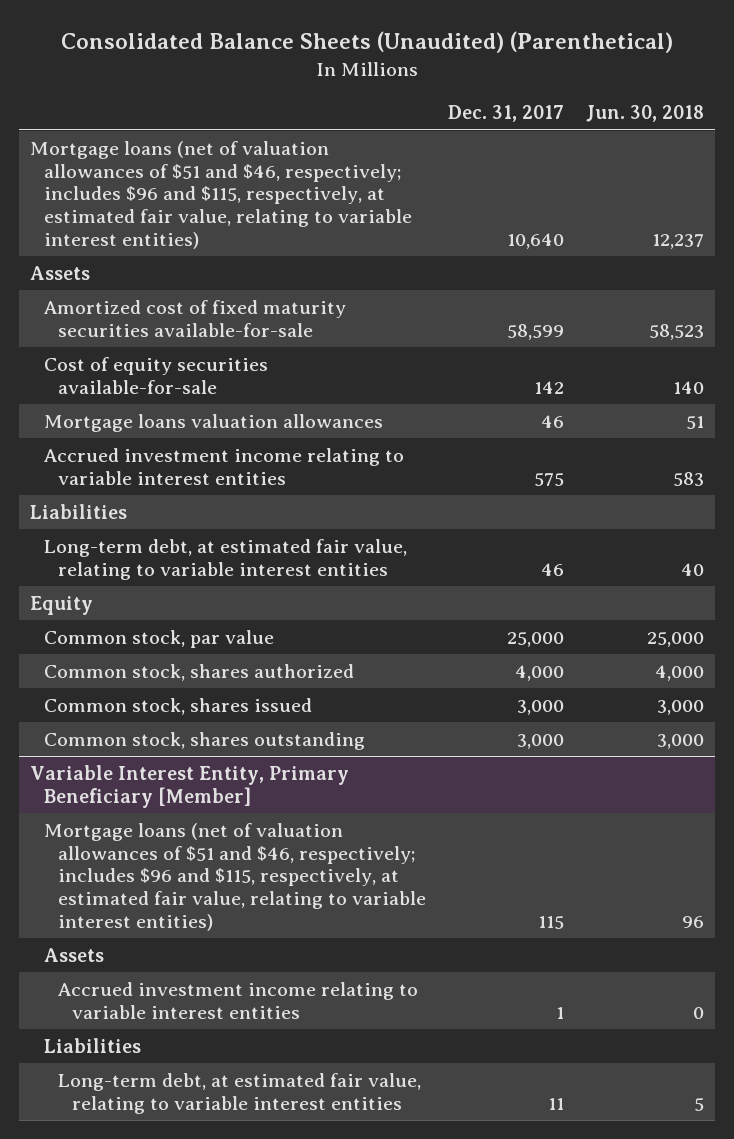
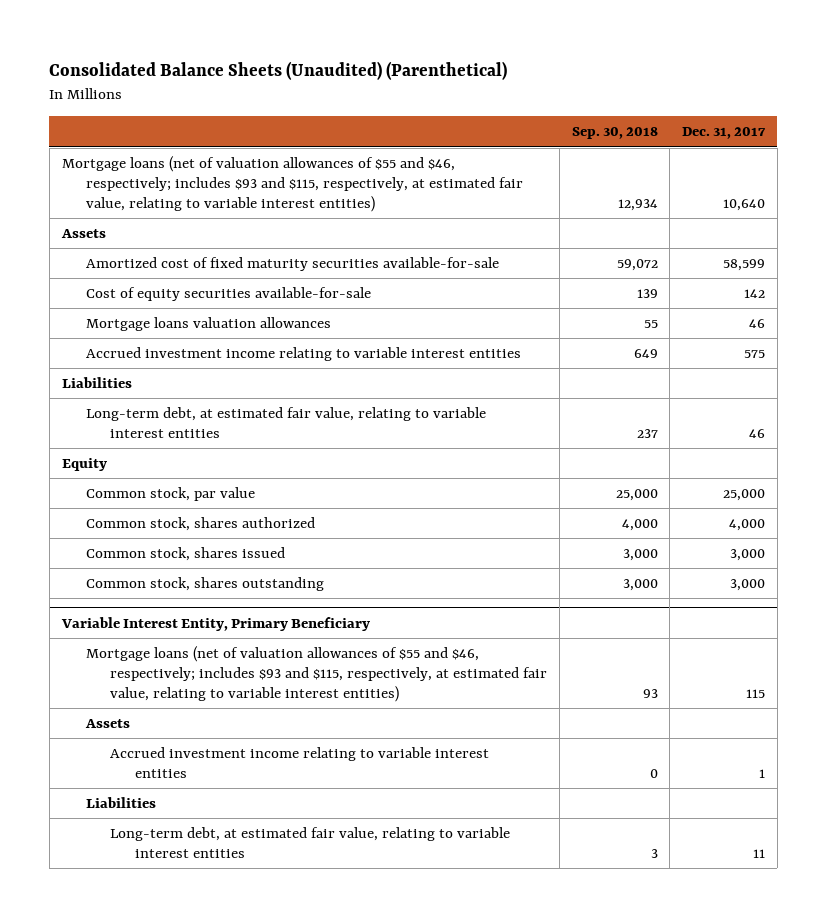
[585,105,704,123] Jun. 30, 2018 -> none
none -> [571,127,658,140] Sep. 30, 2018
[29,140,412,250] Mortgage loans (net of valuation allowances of $51 and $46, respectively; includes $96 and $115, respectively, at estimated fair value, relating to variable interest entities) -> [61,155,523,212] Mortgage loans (net of valuation allowances of $55 and $46, respectively; includes $93 and $115, respectively, at estimated fair value, relating to variable interest entities)
[29,764,349,808] Variable Interest Entity, Primary Beneficiary [Member] -> [60,616,370,631] Variable Interest Entity, Primary Beneficiary
[43,822,426,932] Mortgage loans (net of valuation allowances of $51 and $46, respectively; includes $96 and $115, respectively, at estimated fair value, relating to variable interest entities) -> [85,645,548,702] Mortgage loans (net of valuation allowances of $55 and $46, respectively; includes $93 and $115, respectively, at estimated fair value, relating to variable interest entities)

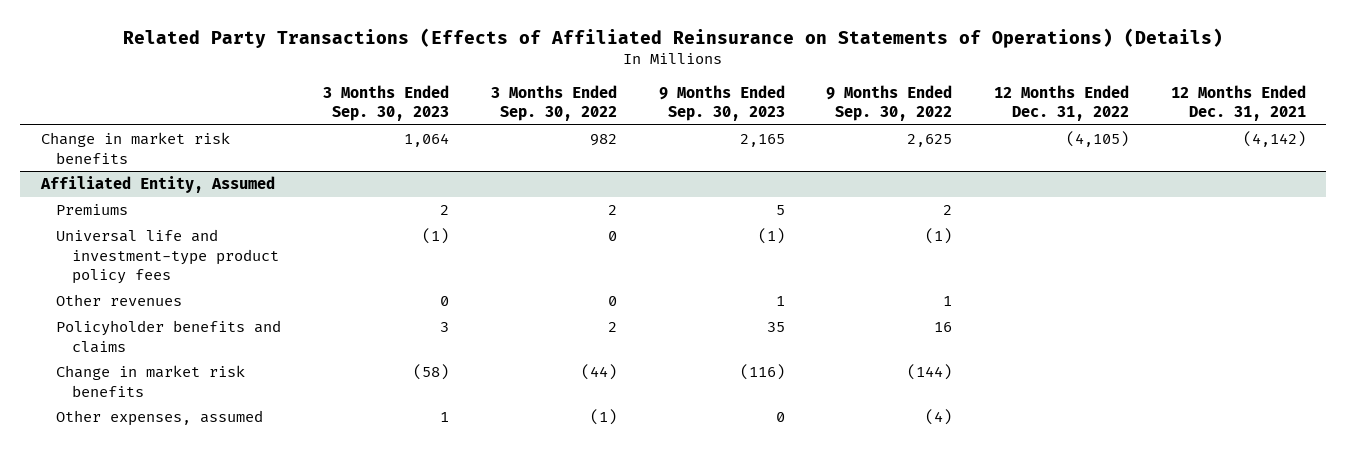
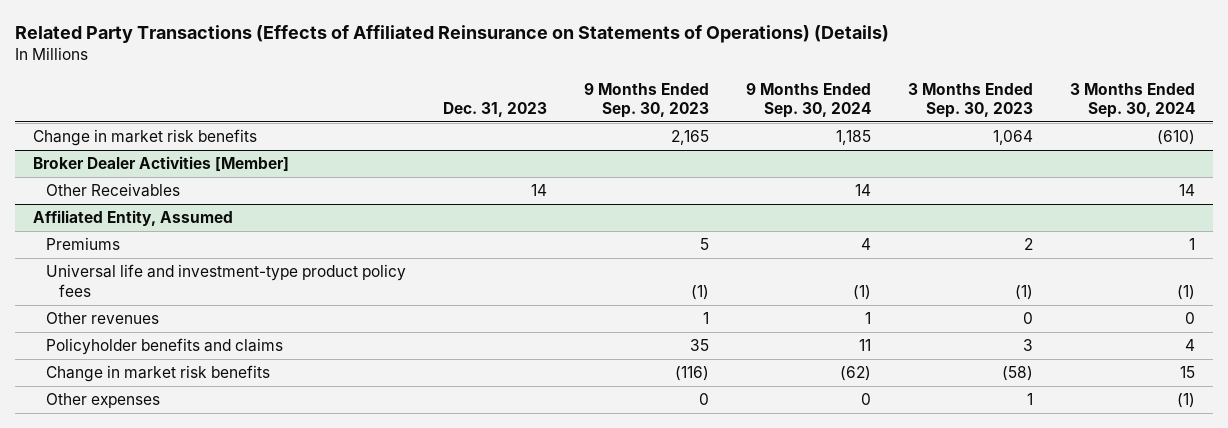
[490,84,617,122] 3 Months Ended Sep. 30, 2022 -> none
[826,84,953,122] 9 Months Ended Sep. 30, 2022 -> none
[993,84,1129,122] 12 Months Ended Dec. 31, 2022 -> none
[1170,84,1306,122] 12 Months Ended Dec. 31, 2021 -> none
none -> [443,102,548,118] Dec. 31, 2023
none -> [745,82,871,119] 9 Months Ended Sep. 30, 2024
none -> [1069,82,1195,119] 3 Months Ended Sep. 30, 2024
none -> [33,156,290,172] Broker Dealer Activities [Member]
none -> [46,183,181,198] Other Receivables
[56,410,264,427] Other expenses, assumed -> [46,393,161,409] Other expenses

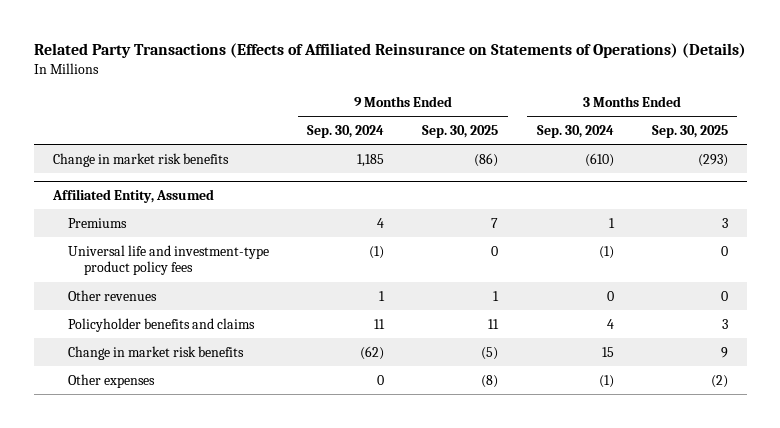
[443,102,548,118] Dec. 31, 2023 -> none
[583,82,709,119] 9 Months Ended Sep. 30, 2023 -> none
[907,82,1033,119] 3 Months Ended Sep. 30, 2023 -> none
none -> [422,125,499,139] Sep. 30, 2025
none -> [651,125,728,139] Sep. 30, 2025
[33,156,290,172] Broker Dealer Activities [Member] -> none
[46,183,181,198] Other Receivables -> none

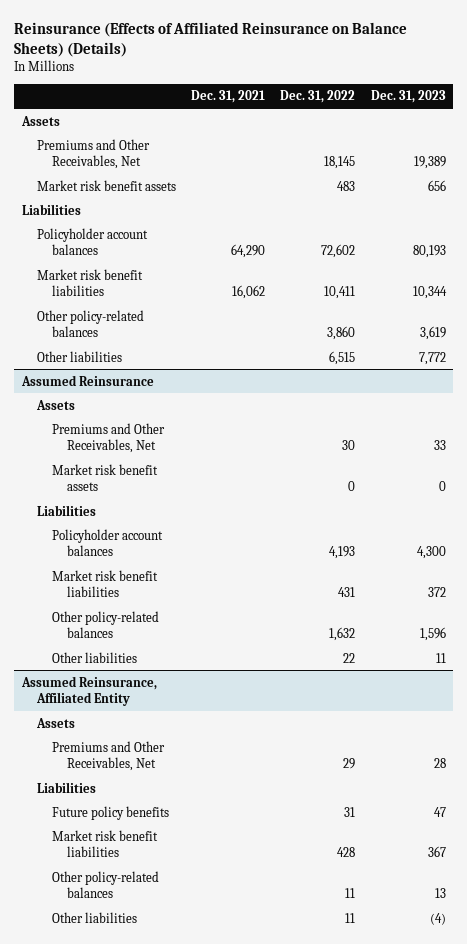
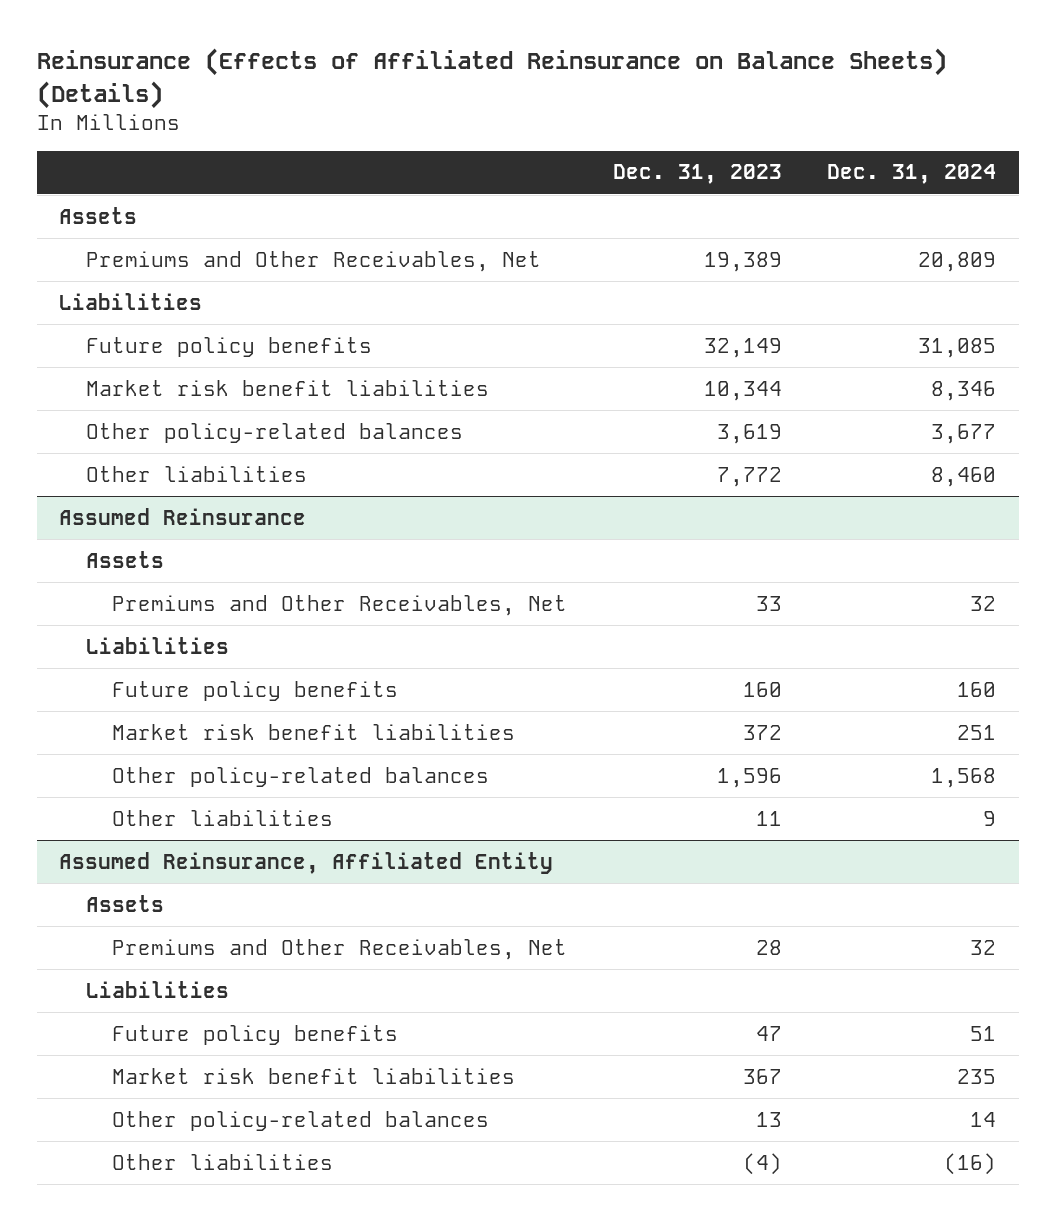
[191,90,266,104] Dec. 31, 2021 -> none
[280,90,356,104] Dec. 31, 2022 -> none
none -> [827,164,997,185] Dec. 31, 2024
[36,179,176,191] Market risk benefit assets -> none
[36,227,148,256] Policyholder account balances -> none
none -> [85,336,372,357] Future policy benefits
[51,463,158,492] Market risk benefit assets -> none
[51,528,163,557] Policyholder account balances -> none
none -> [112,680,399,701] Future policy benefits

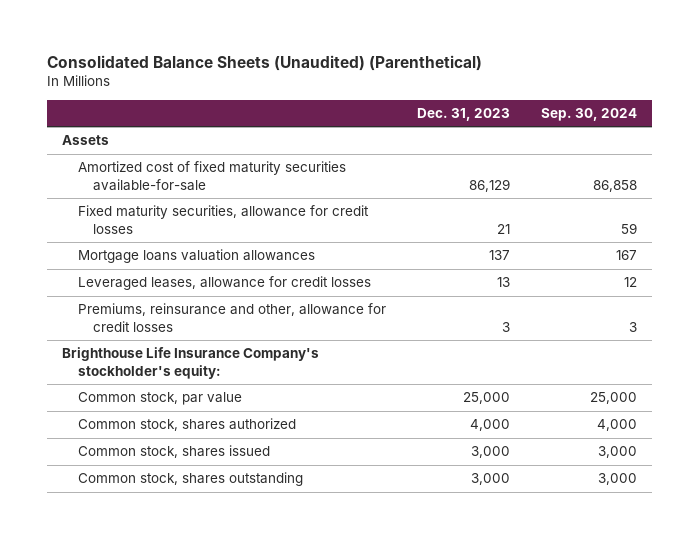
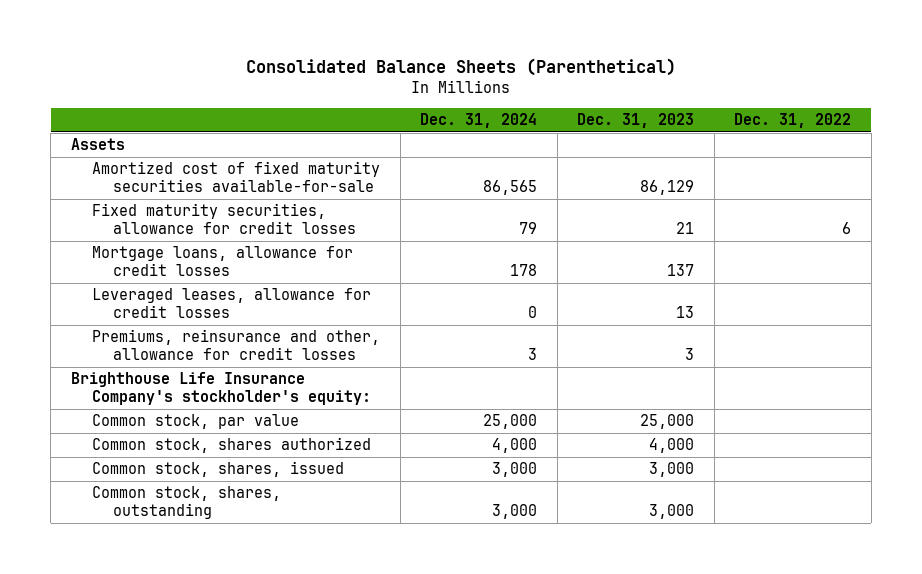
[47,55,483,72] Consolidated Balance Sheets (Unaudited) (Parenthetical) -> [246,58,677,77] Consolidated Balance Sheets (Parenthetical)
[540,108,637,122] Sep. 30, 2024 -> none
none -> [420,113,538,129] Dec. 31, 2024
none -> [734,113,852,129] Dec. 31, 2022
[77,249,315,264] Mortgage loans valuation allowances -> [92,246,354,277] Mortgage loans, allowance for credit losses
[77,445,270,459] Common stock, shares issued -> [92,461,345,478] Common stock, shares, issued
[77,472,303,487] Common stock, shares outstanding -> [92,486,282,520] Common stock, shares, outstanding

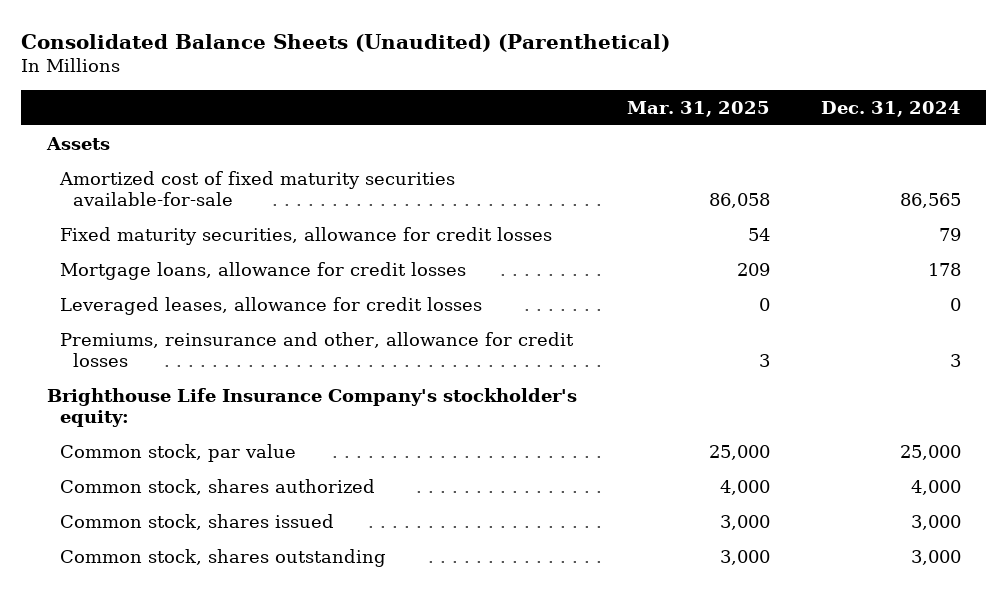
[246,58,677,77] Consolidated Balance Sheets (Parenthetical) -> [21,33,671,52] Consolidated Balance Sheets (Unaudited) (Parenthetical)
[577,113,695,129] Dec. 31, 2023 -> none
[734,113,852,129] Dec. 31, 2022 -> none
none -> [627,100,771,117] Mar. 31, 2025
[92,461,345,478] Common stock, shares, issued -> [59,513,334,530] Common stock, shares issued
[92,486,282,520] Common stock, shares, outstanding -> [59,548,386,567] Common stock, shares outstanding

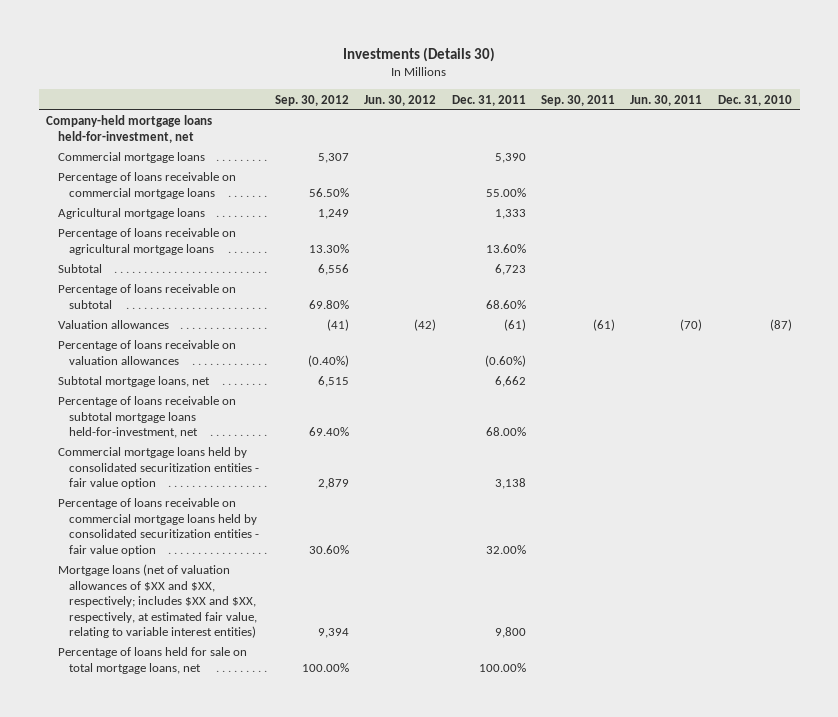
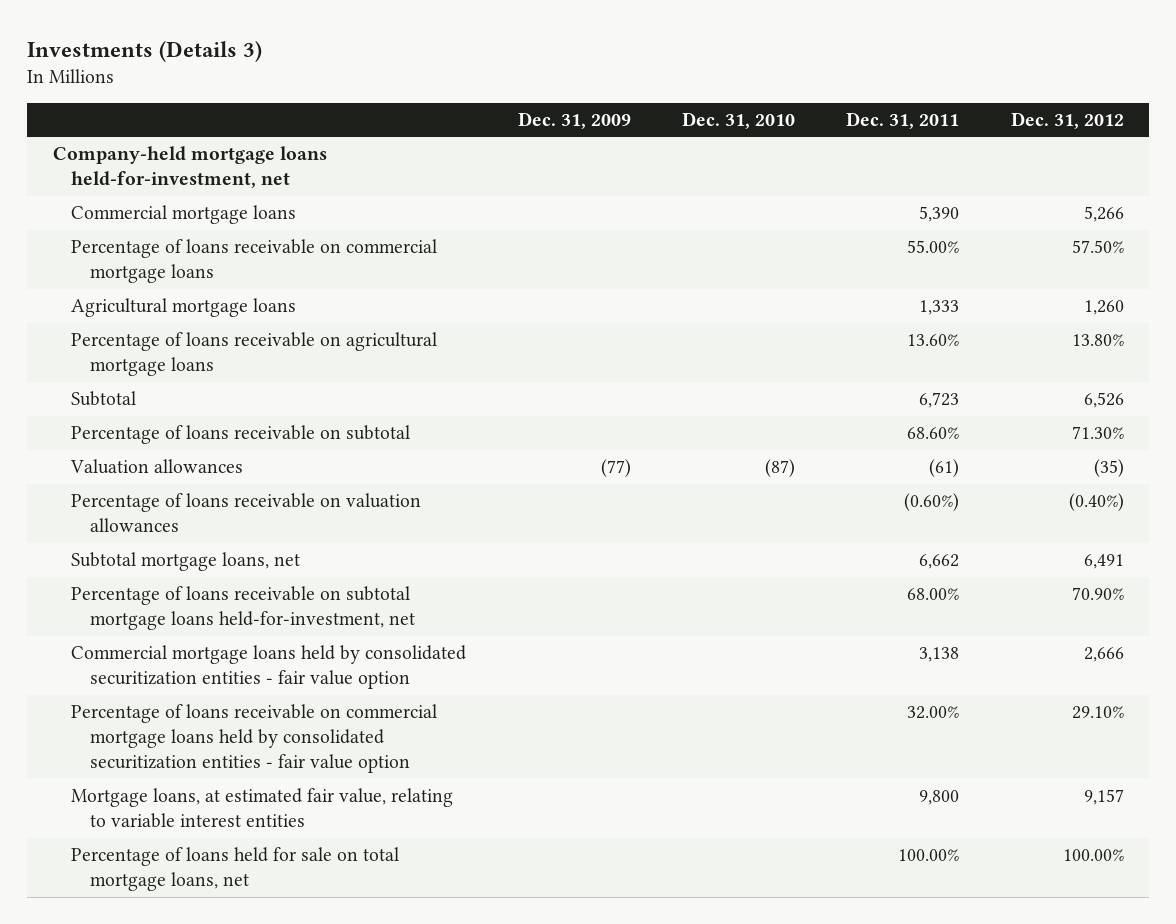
[343,46,496,62] Investments (Details 30) -> [27,41,263,63] Investments (Details 3)
[274,94,349,106] Sep. 30, 2012 -> none
[364,94,437,106] Jun. 30, 2012 -> none
[540,94,615,106] Sep. 30, 2011 -> none
[630,94,703,106] Jun. 30, 2011 -> none
none -> [517,111,631,129] Dec. 31, 2009
none -> [1010,111,1124,129] Dec. 31, 2012
[57,564,258,639] Mortgage loans (net of valuation allowances of $XX and $XX, respectively; includes $XX and $XX, respectively, at estimated fair value, relating to variable interest entities) -> [71,788,454,829] Mortgage loans, at estimated fair value, relating to variable interest entities

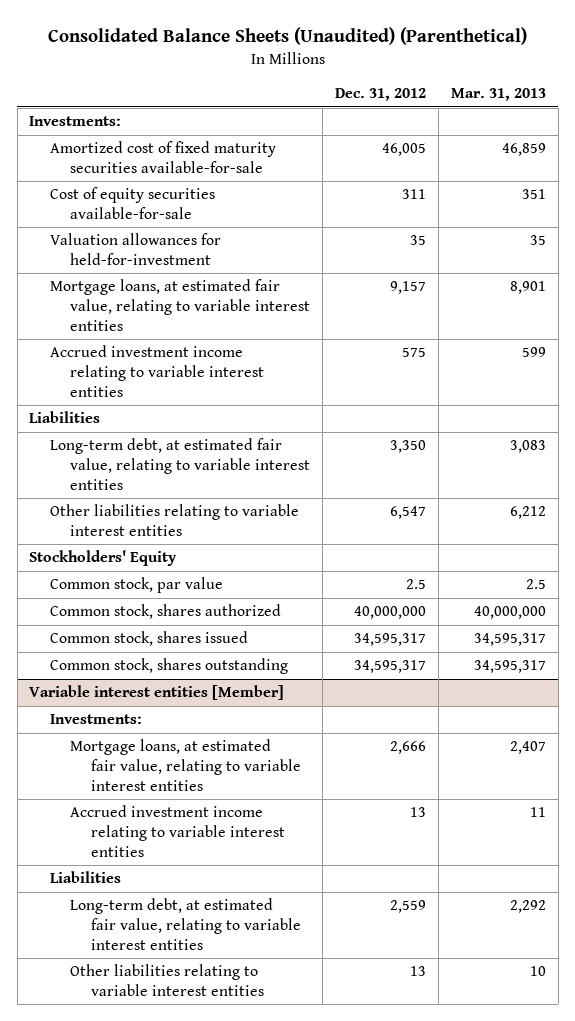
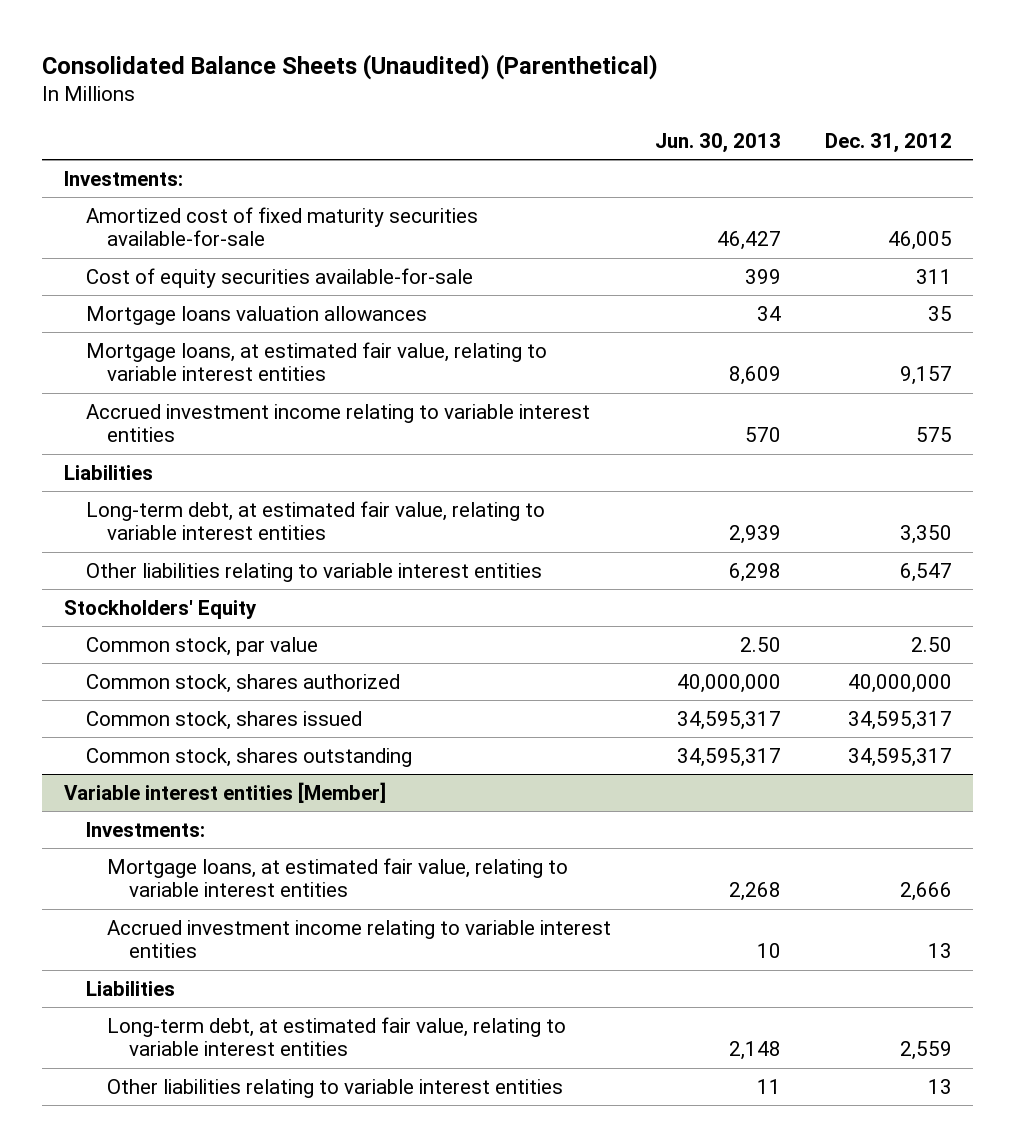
[450,88,546,102] Mar. 31, 2013 -> none
none -> [654,132,781,153] Jun. 30, 2013
[49,233,221,266] Valuation allowances for held-for-investment -> [85,305,427,325] Mortgage loans valuation allowances
[406,579,427,590] 2.5 -> [910,636,952,652] 2.50

